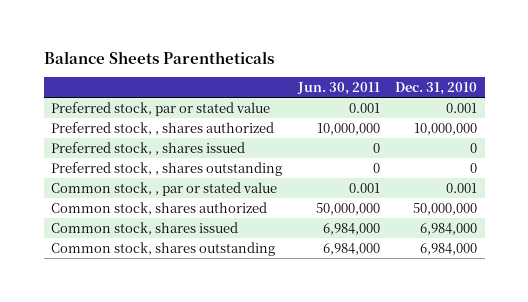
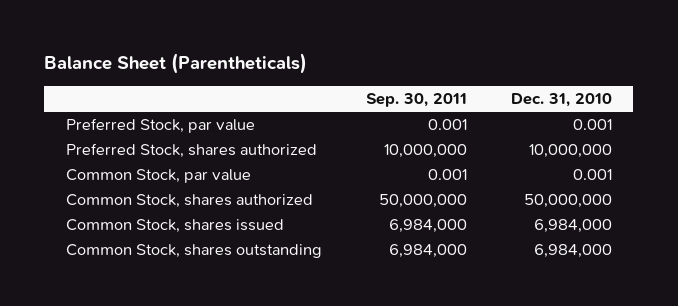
[43,50,274,64] Balance Sheets Parentheticals -> [44,53,308,75] Balance Sheet (Parentheticals)
[296,81,380,95] Jun. 30, 2011 -> none
none -> [365,92,467,107] Sep. 30, 2011
[51,141,246,155] Preferred stock, , shares issued -> none
[51,161,283,176] Preferred stock, , shares outstanding -> none
[51,101,271,116] Preferred stock, par or stated value -> [65,118,255,134] Preferred Stock, par value
[51,121,275,135] Preferred stock, , shares authorized -> [65,143,317,159] Preferred Stock, shares authorized
[51,181,278,196] Common stock, , par or stated value -> [65,169,251,184] Common Stock, par value
[51,201,268,215] Common stock, shares authorized -> [65,194,313,209] Common Stock, shares authorized
[51,221,239,235] Common stock, shares issued -> [65,219,284,234] Common Stock, shares issued
[51,241,276,256] Common stock, shares outstanding -> [65,244,322,259] Common Stock, shares outstanding

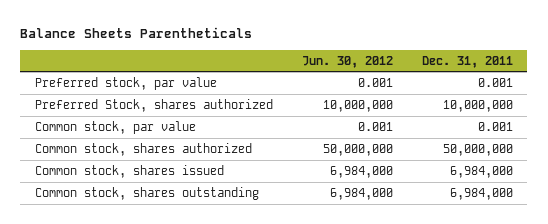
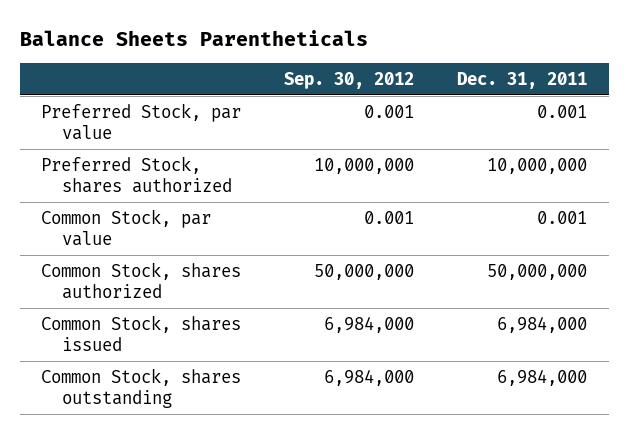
[301,55,393,68] Jun. 30, 2012 -> none
none -> [284,71,415,89] Sep. 30, 2012
[34,77,217,91] Preferred stock, par value -> [41,102,242,140] Preferred Stock, par value
[34,121,196,135] Common stock, par value -> [41,208,212,246] Common Stock, par value
[34,143,252,157] Common stock, shares authorized -> [41,261,242,299] Common Stock, shares authorized
[34,165,224,179] Common stock, shares issued -> [41,314,242,351] Common Stock, shares issued
[34,187,259,201] Common stock, shares outstanding -> [41,367,242,408] Common Stock, shares outstanding

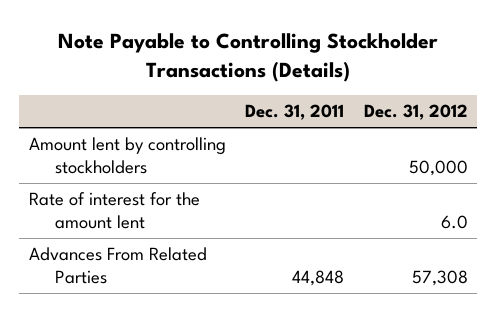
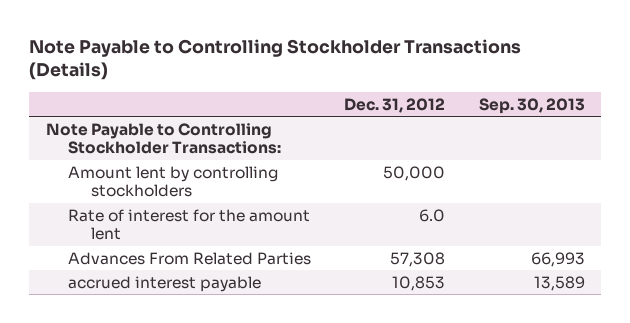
[245,104,345,121] Dec. 31, 2011 -> none
none -> [478,97,585,114] Sep. 30, 2013
none -> [45,122,282,154] Note Payable to Controlling Stockholder Transactions:
none -> [68,275,262,292] accrued interest payable

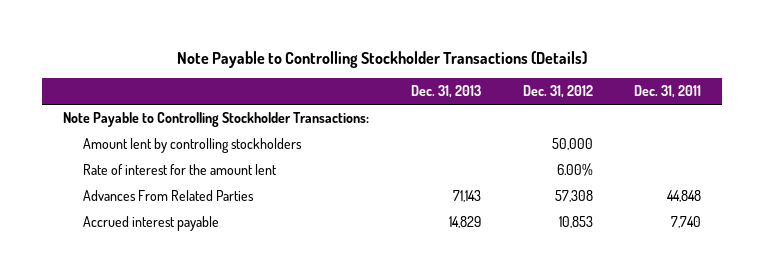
[478,97,585,114] Sep. 30, 2013 -> none
none -> [410,85,481,99] Dec. 31, 2013
none -> [634,85,702,99] Dec. 31, 2011
[419,208,446,222] 6.0 -> [556,163,593,177] 6.00%
[68,275,262,292] accrued interest payable -> [83,216,220,232] Accrued interest payable

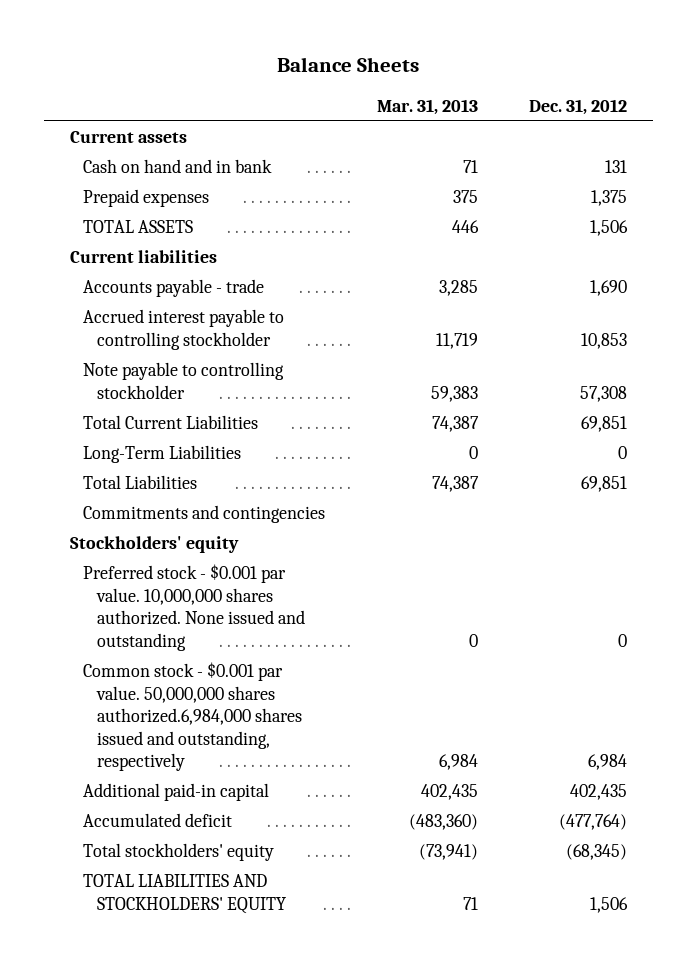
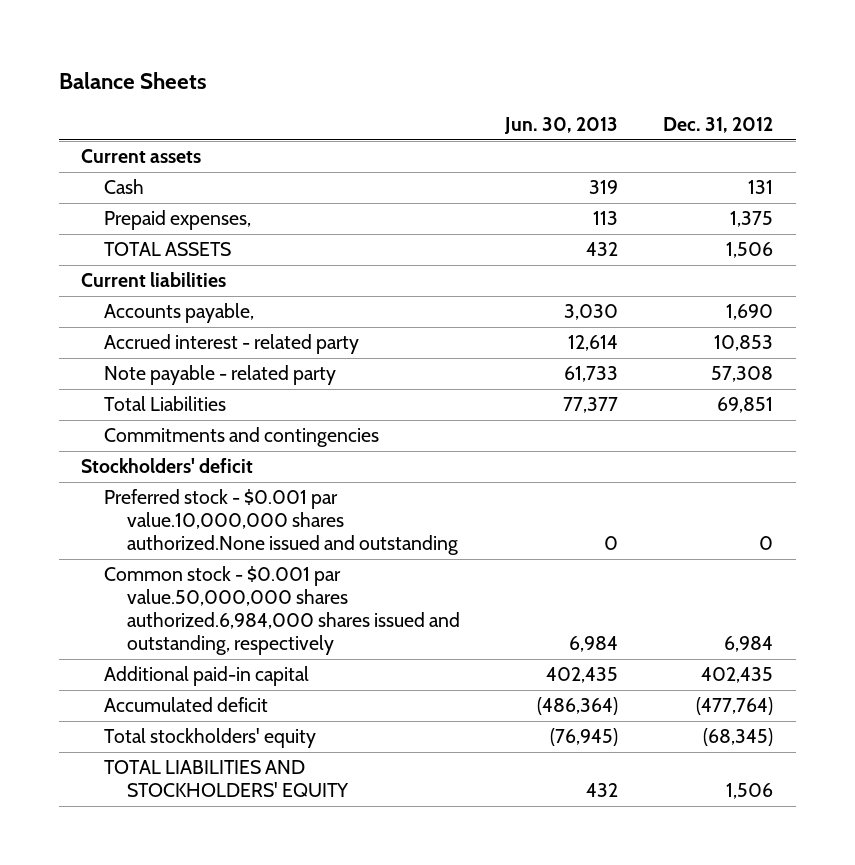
[376,98,478,115] Mar. 31, 2013 -> none
none -> [504,117,619,135] Jun. 30, 2013
[83,159,273,174] Cash on hand and in bank -> [104,179,145,195] Cash
[83,189,210,208] Prepaid expenses -> [104,210,252,231] Prepaid expenses,
[83,415,259,430] Total Current Liabilities -> none
[83,445,242,464] Long-Term Liabilities -> none
[83,279,265,298] Accounts payable - trade -> [104,303,255,324] Accounts payable,
[83,309,285,350] Accrued interest payable to controlling stockholder -> [104,334,360,355] Accrued interest - related party
[83,362,285,399] Note payable to controlling stockholder -> [104,365,337,386] Note payable - related party
[69,536,239,554] Stockholders' equity -> [81,458,254,474] Stockholders' deficit
[83,564,305,651] Preferred stock - $0.001 par value. 10,000,000 shares authorized. None issued and outstanding -> [104,489,458,556] Preferred stock - $0.001 par value.10,000,000 shares authorized.None issued and outstanding
[83,662,302,771] Common stock - $0.001 par value. 50,000,000 shares authorized.6,984,000 shares issued and outstanding, respectively -> [104,566,460,656] Common stock - $0.001 par value.50,000,000 shares authorized.6,984,000 shares issued and outstanding, respectively

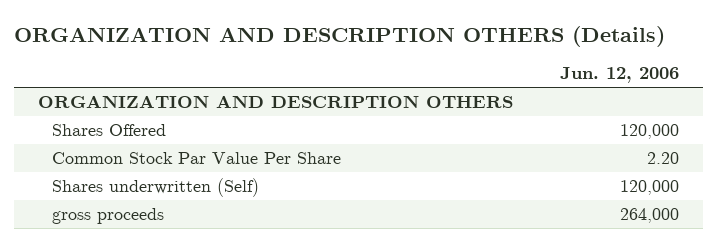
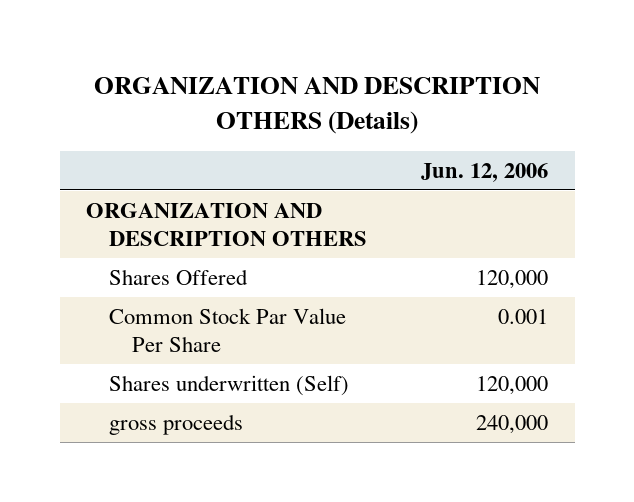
[647,152,680,165] 2.20 -> [497,308,548,324] 0.001
[620,208,680,224] 264,000 -> [475,414,548,434] 240,000

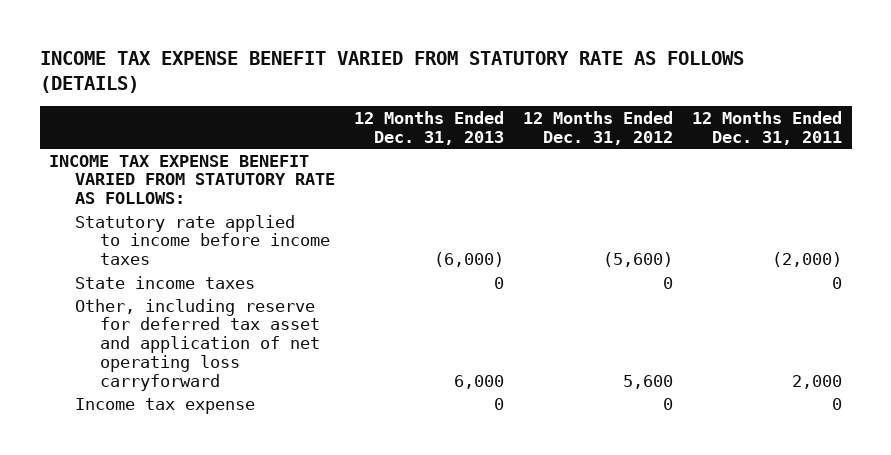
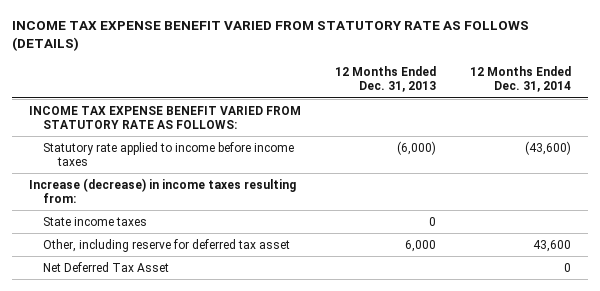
[522,111,673,145] 12 Months Ended Dec. 31, 2012 -> none
[692,111,843,145] 12 Months Ended Dec. 31, 2011 -> none
none -> [469,65,571,93] 12 Months Ended Dec. 31, 2014
none -> [28,177,296,204] Increase (decrease) in income taxes resulting from:
[74,397,255,414] Income tax expense -> none
[74,298,321,391] Other, including reserve for deferred tax asset and application of net operating loss carryforward -> [43,238,291,252] Other, including reserve for deferred tax asset
none -> [43,261,170,272] Net Deferred Tax Asset

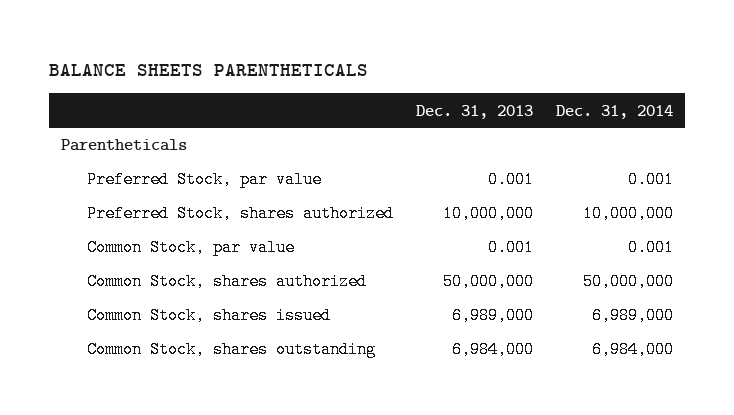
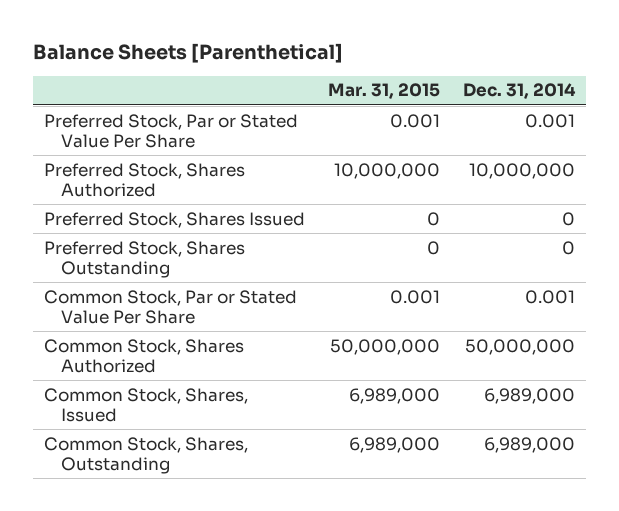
[49,64,369,77] BALANCE SHEETS PARENTHETICALS -> [33,43,344,64] Balance Sheets [Parenthetical]
[416,104,534,119] Dec. 31, 2013 -> none
none -> [328,83,441,100] Mar. 31, 2015
[60,139,187,152] Parentheticals -> none
[86,171,322,189] Preferred Stock, par value -> [44,113,299,148] Preferred Stock, Par or Stated Value Per Share
[86,205,394,223] Preferred Stock, shares authorized -> [44,162,246,197] Preferred Stock, Shares Authorized
none -> [44,211,306,228] Preferred Stock, Shares Issued
none -> [44,240,246,278] Preferred Stock, Shares Outstanding
[86,239,295,257] Common Stock, par value -> [44,289,298,324] Common Stock, Par or Stated Value Per Share
[86,273,367,291] Common Stock, shares authorized -> [44,338,245,373] Common Stock, Shares Authorized
[86,307,331,325] Common Stock, shares issued -> [44,387,249,422] Common Stock, Shares, Issued
[86,341,376,359] Common Stock, shares outstanding -> [44,436,249,474] Common Stock, Shares, Outstanding
[592,341,675,359] 6,984,000 -> [483,436,575,453] 6,989,000

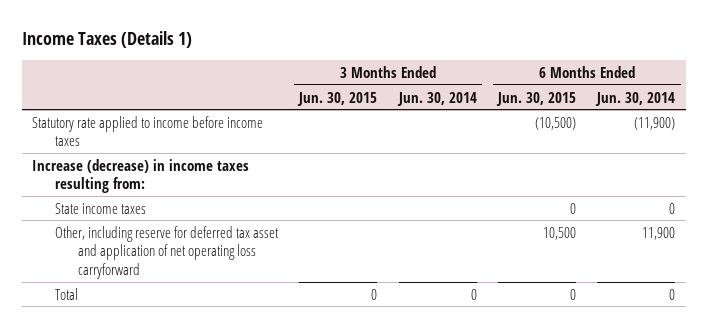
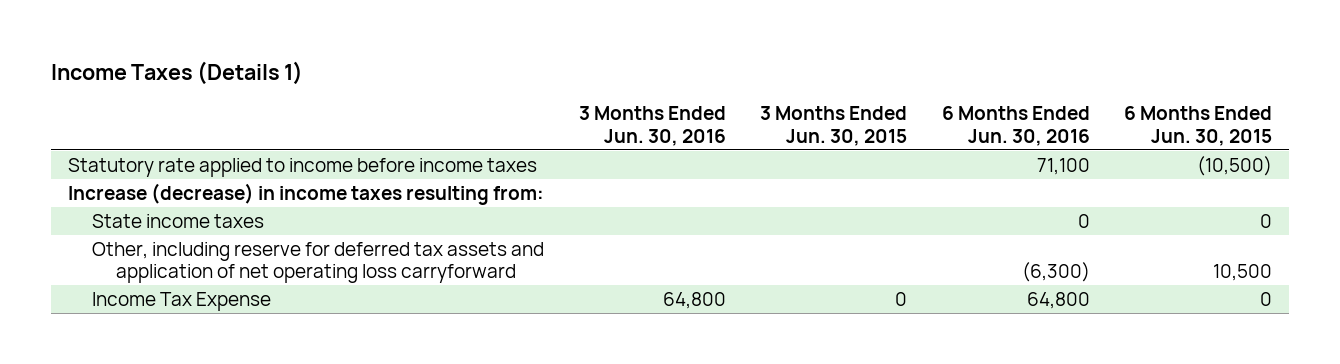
[396,91,477,106] Jun. 30, 2014 -> none
[595,91,676,106] Jun. 30, 2014 -> none
none -> [578,105,726,146] 3 Months Ended Jun. 30, 2016
none -> [941,105,1090,146] 6 Months Ended Jun. 30, 2016
[55,225,280,279] Other, including reserve for deferred tax asset and application of net operating loss carryforward -> [92,241,545,284] Other, including reserve for deferred tax assets and application of net operating loss carryforward
[55,287,79,300] Total -> [92,291,272,311] Income Tax Expense

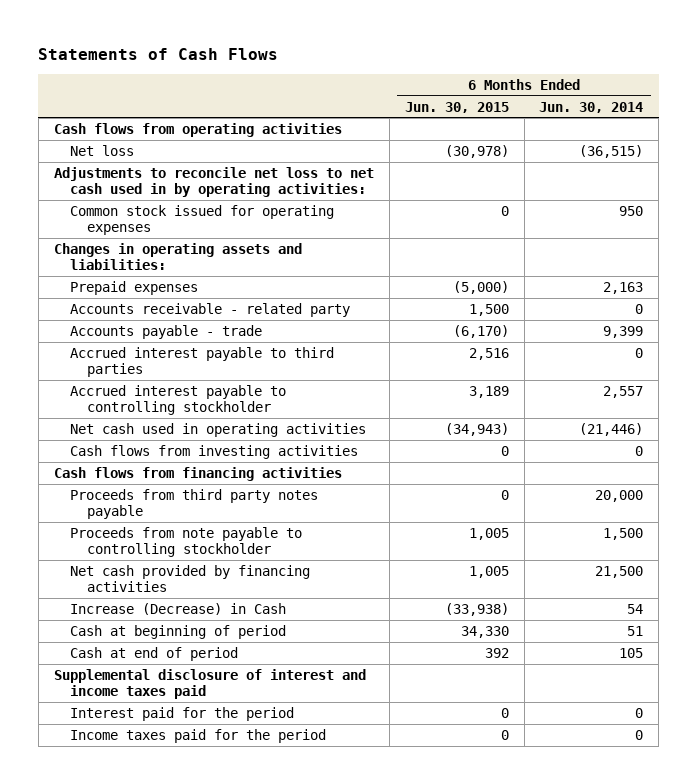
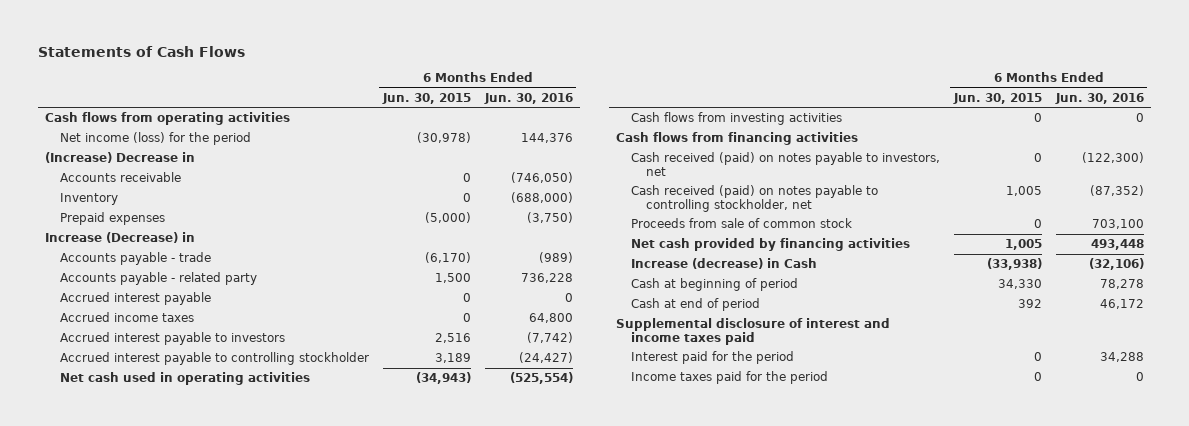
[539,101,644,113] Jun. 30, 2014 -> none
none -> [483,92,573,104] Jun. 30, 2016
[53,166,374,198] Adjustments to reconcile net loss to net cash used in by operating activities: -> none
[70,204,335,236] Common stock issued for operating expenses -> none
[53,242,302,271] Changes in operating assets and liabilities: -> none
[70,144,135,156] Net loss -> [59,132,251,146] Net income (loss) for the period
none -> [45,152,196,164] (Increase) Decrease in
none -> [59,172,181,183] Accounts receivable
none -> [59,193,118,206] Inventory
[70,302,351,317] Accounts receivable - related party -> none
none -> [45,232,196,244] Increase (Decrease) in
none -> [59,272,257,286] Accounts payable - related party
[70,346,335,378] Accrued interest payable to third parties -> [59,292,211,306] Accrued interest payable
[468,347,509,360] 2,516 -> [462,293,471,303] 0
none -> [59,312,194,323] Accrued income taxes
none -> [59,332,285,346] Accrued interest payable to investors
[70,488,319,520] Proceeds from third party notes payable -> none
[70,526,303,558] Proceeds from note payable to controlling stockholder -> none
none -> [630,152,940,176] Cash received (paid) on notes payable to investors, net
none -> [630,185,878,212] Cash received (paid) on notes payable to controlling stockholder, net
none -> [630,218,852,229] Proceeds from sale of common stock
[70,602,287,615] Increase (Decrease) in Cash -> [630,258,817,270] Increase (decrease) in Cash

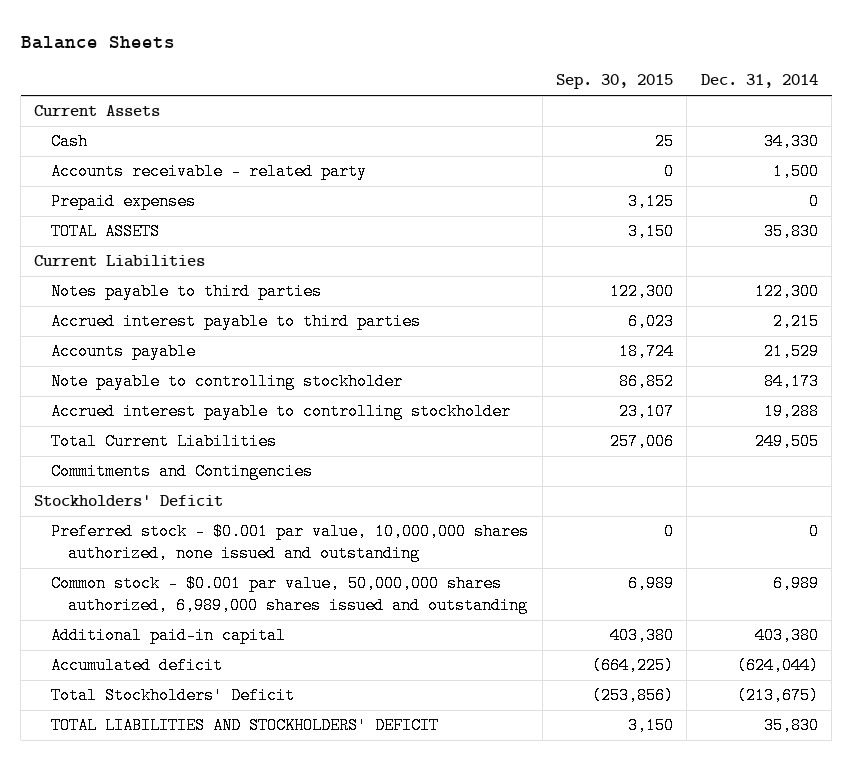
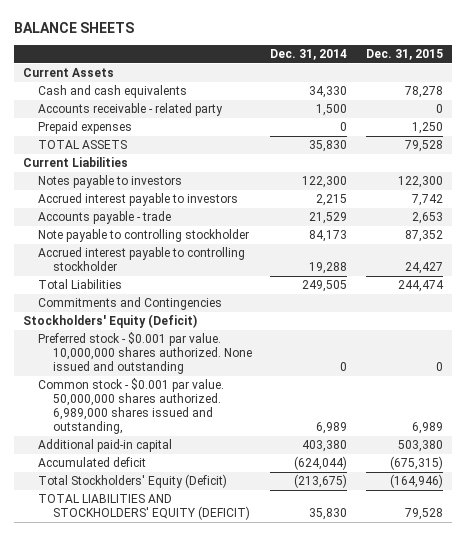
[20,35,175,49] Balance Sheets -> [13,21,134,33] BALANCE SHEETS
[556,74,674,90] Sep. 30, 2015 -> none
none -> [365,49,443,61] Dec. 31, 2015
[51,133,89,151] Cash -> [38,85,188,99] Cash and cash equivalents
[51,283,323,301] Notes payable to third parties -> [38,175,183,189] Notes payable to investors
[51,313,422,331] Accrued interest payable to third parties -> [38,193,239,207] Accrued interest payable to investors
[51,343,197,361] Accounts payable -> [38,211,172,225] Accounts payable - trade
[51,433,278,451] Total Current Liabilities -> [38,279,123,290] Total Liabilities
[34,495,224,507] Stockholders' Deficit -> [23,314,198,329] Stockholders' Equity (Deficit)
[51,523,530,562] Preferred stock - $0.001 par value, 10,000,000 shares authorized, none issued and outstanding -> [38,332,253,375] Preferred stock - $0.001 par value. 10,000,000 shares authorized. None issued and outstanding
[51,575,529,614] Common stock - $0.001 par value, 50,000,000 shares authorized, 6,989,000 shares issued and outstanding -> [38,378,225,435] Common stock - $0.001 par value. 50,000,000 shares authorized. 6,989,000 shares issued and outstanding,
[51,687,296,705] Total Stockholders' Deficit -> [38,474,228,489] Total Stockholders' Equity (Deficit)
[51,717,440,735] TOTAL LIABILITIES AND STOCKHOLDERS' DEFICIT -> [38,494,251,521] TOTAL LIABILITIES AND STOCKHOLDERS' EQUITY (DEFICIT)

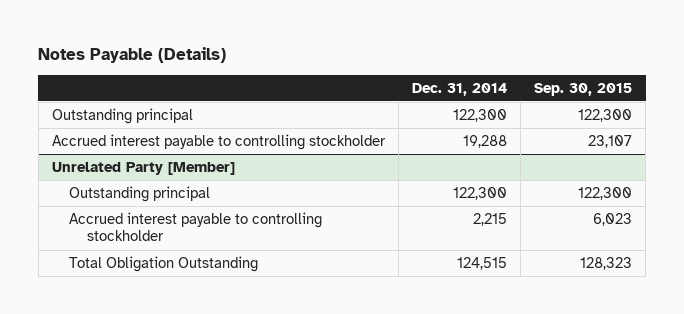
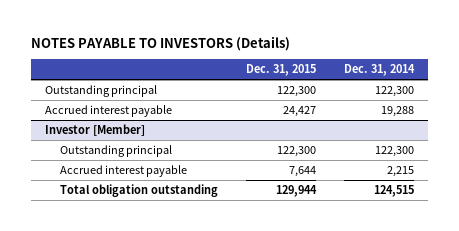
[38,47,227,64] Notes Payable (Details) -> [31,36,291,52] NOTES PAYABLE TO INVESTORS (Details)
[534,82,633,96] Sep. 30, 2015 -> none
none -> [245,64,316,77] Dec. 31, 2015
[51,161,235,175] Unrelated Party [Member] -> none
[51,133,386,150] Accrued interest payable to controlling stockholder -> [45,104,173,117] Accrued interest payable
none -> [45,123,146,136] Investor [Member]
[69,211,323,242] Accrued interest payable to controlling stockholder -> [59,164,187,177] Accrued interest payable
[69,255,259,272] Total Obligation Outstanding -> [59,183,218,197] Total obligation outstanding

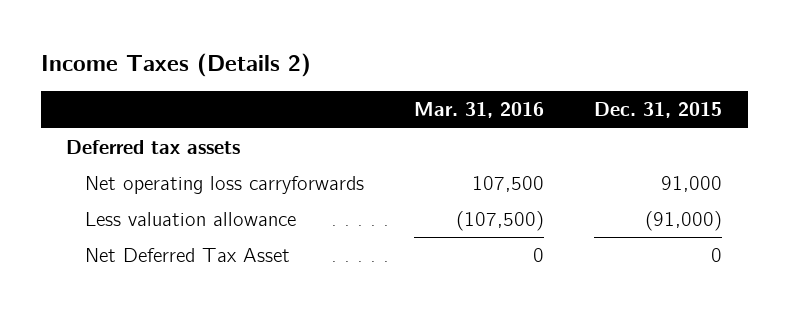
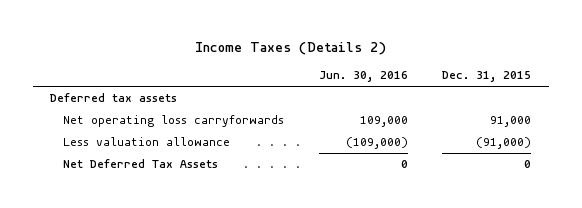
[414,102,545,119] Mar. 31, 2016 -> none
none -> [318,71,408,83] Jun. 30, 2016
[84,247,290,262] Net Deferred Tax Asset -> [63,159,219,169] Net Deferred Tax Assets

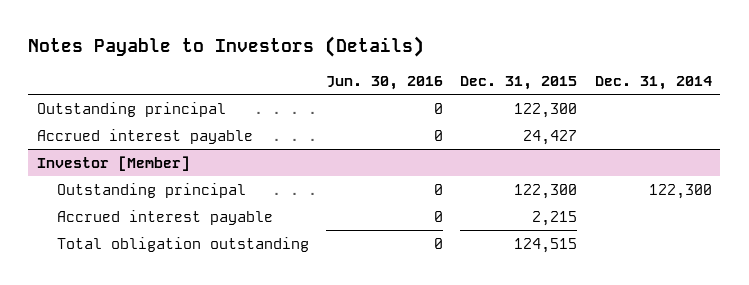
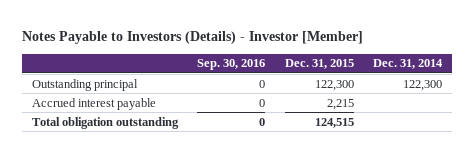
[28,35,425,57] Notes Payable to Investors (Details) -> [22,31,364,45] Notes Payable to Investors (Details) - Investor [Member]
[326,76,444,91] Jun. 30, 2016 -> none
none -> [197,59,266,71] Sep. 30, 2016
[36,101,226,117] Outstanding principal -> none
[36,128,253,144] Accrued interest payable -> none
[36,155,190,171] Investor [Member] -> none

